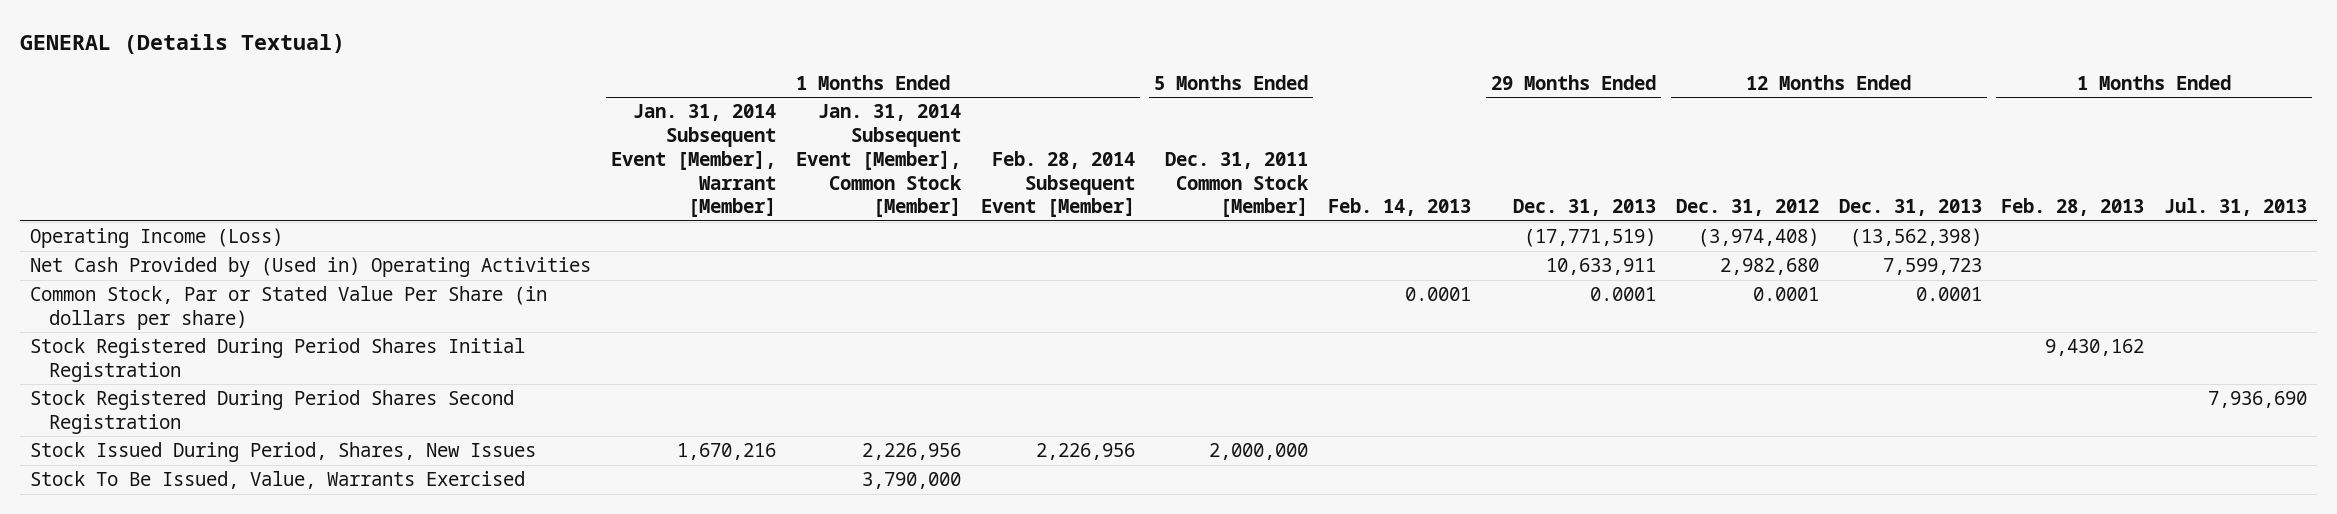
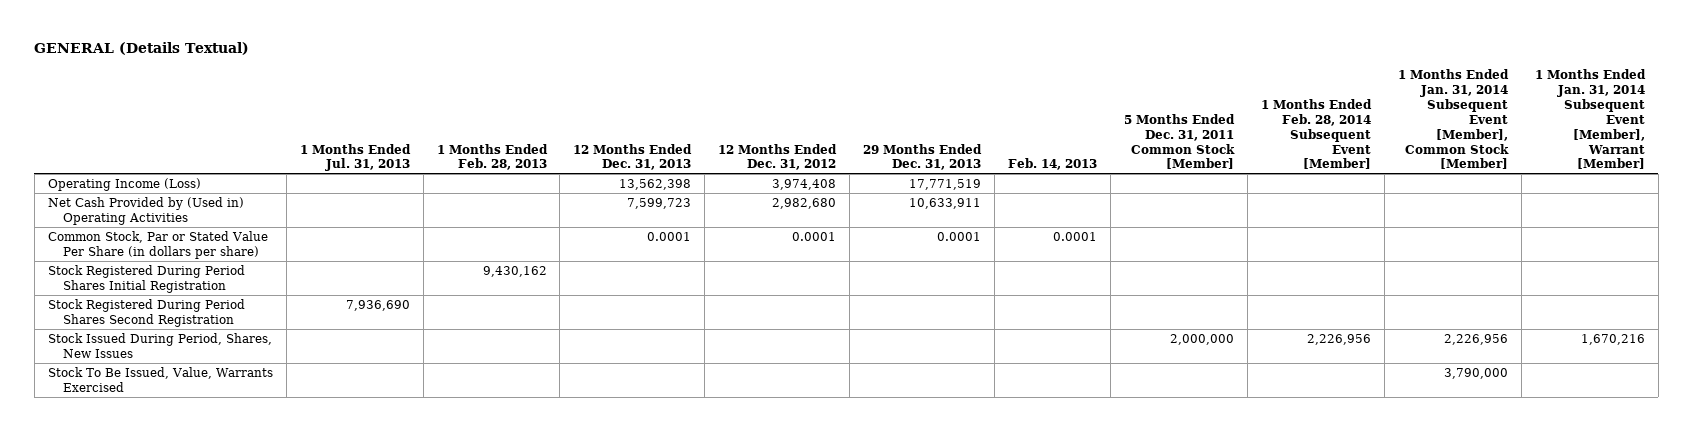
[1524,228,1657,248] (17,771,519) -> [909,178,982,190] 17,771,519
[1697,228,1819,248] (3,974,408) -> [772,178,837,190] 3,974,408
[1849,228,1982,248] (13,562,398) -> [619,178,692,190] 13,562,398

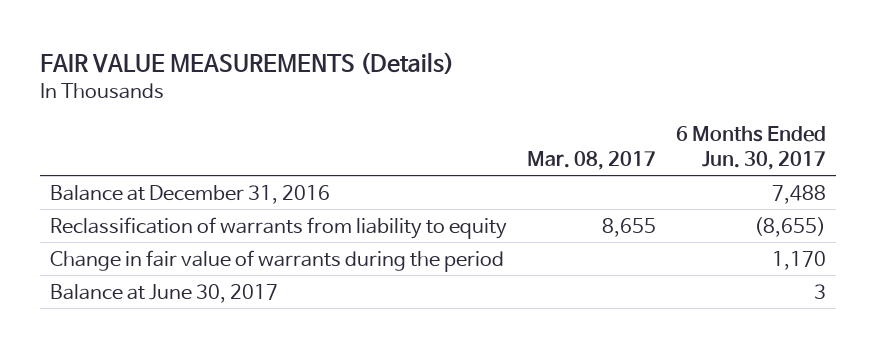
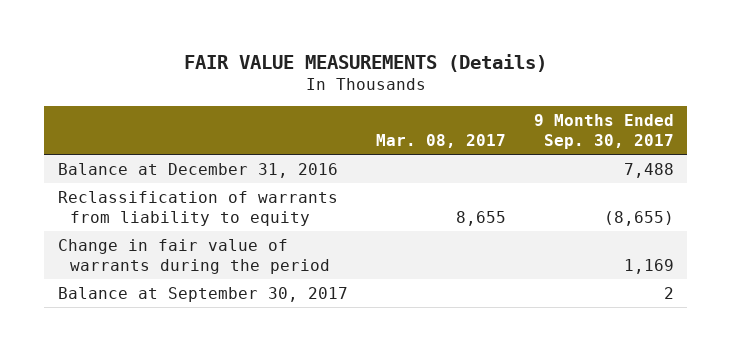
[675,126,826,170] 6 Months Ended Jun. 30, 2017 -> none
none -> [533,114,674,149] 9 Months Ended Sep. 30, 2017
[49,283,278,303] Balance at June 30, 2017 -> [58,287,349,303] Balance at September 30, 2017

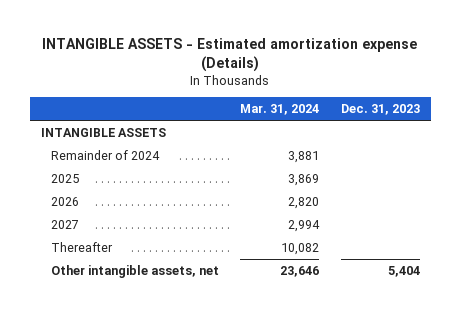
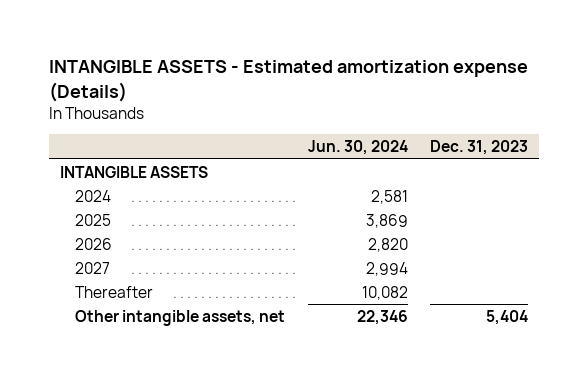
[240,104,320,116] Mar. 31, 2024 -> none
none -> [307,140,408,156] Jun. 30, 2024
[50,149,160,160] Remainder of 2024 -> [75,189,112,202] 2024

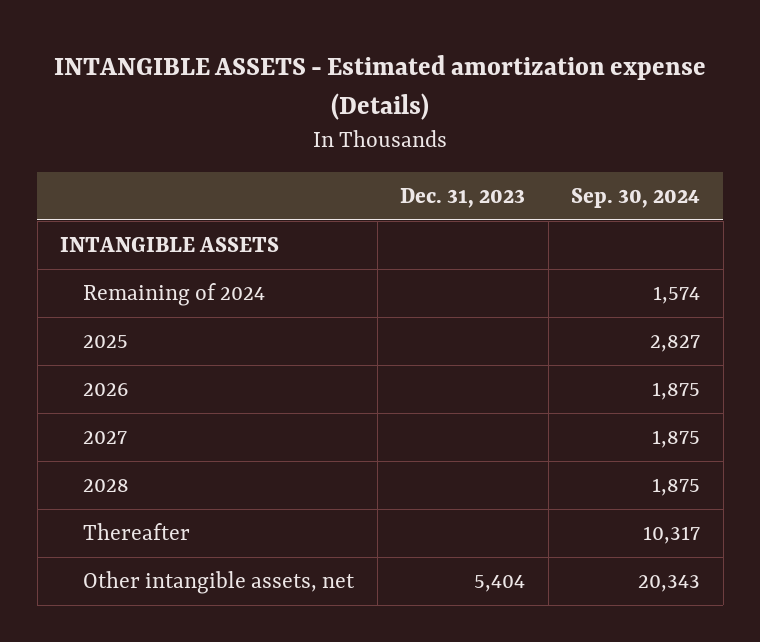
[307,140,408,156] Jun. 30, 2024 -> none
none -> [571,187,701,208] Sep. 30, 2024
[75,189,112,202] 2024 -> [83,282,266,306] Remaining of 2024
none -> [83,478,130,492] 2028

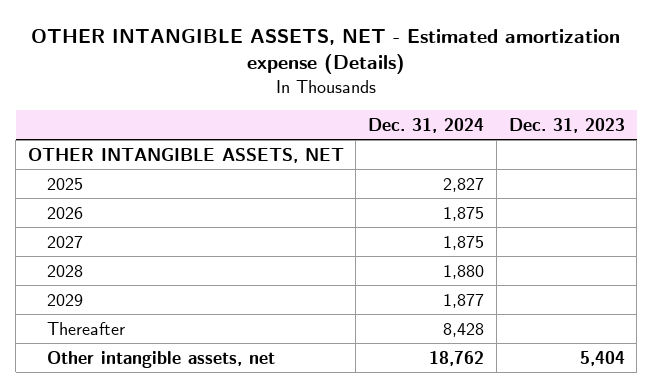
[54,55,707,120] INTANGIBLE ASSETS - Estimated amortization expense (Details) -> [31,28,621,75] OTHER INTANGIBLE ASSETS, NET - Estimated amortization expense (Details)
[571,187,701,208] Sep. 30, 2024 -> none
none -> [368,117,485,133] Dec. 31, 2024
[83,282,266,306] Remaining of 2024 -> none
[60,236,280,252] INTANGIBLE ASSETS -> [27,147,344,163] OTHER INTANGIBLE ASSETS, NET
none -> [46,293,83,306] 2029

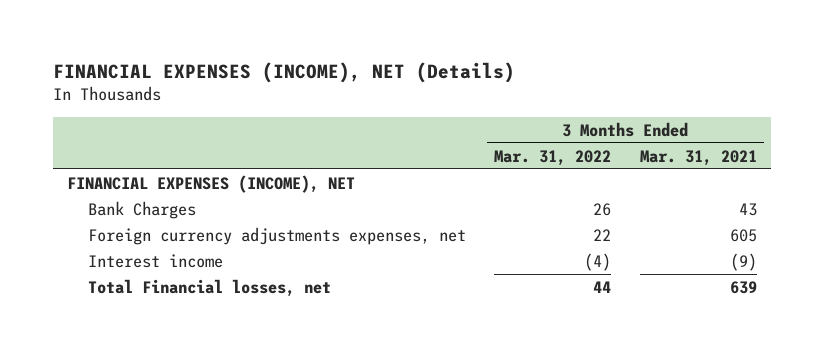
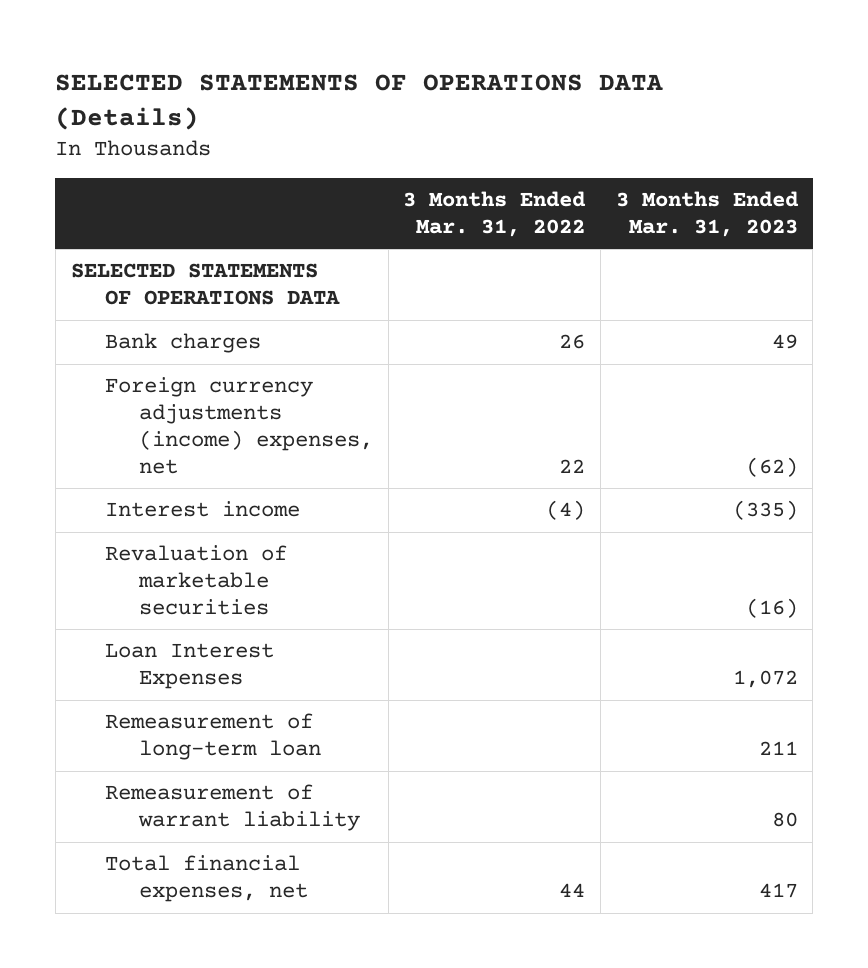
[53,62,516,84] FINANCIAL EXPENSES (INCOME), NET (Details) -> [55,74,664,130] SELECTED STATEMENTS OF OPERATIONS DATA (Details)
[639,149,757,166] Mar. 31, 2021 -> none
none -> [615,190,799,237] 3 Months Ended Mar. 31, 2023
[67,174,356,193] FINANCIAL EXPENSES (INCOME), NET -> [70,263,340,306] SELECTED STATEMENTS OF OPERATIONS DATA
[87,200,196,219] Bank Charges -> [104,333,261,354] Bank charges
[87,226,466,245] Foreign currency adjustments expenses, net -> [104,377,374,474] Foreign currency adjustments (income) expenses, net
none -> [104,545,287,616] Revaluation of marketable securities
none -> [104,643,274,690] Loan Interest Expenses
none -> [104,713,322,761] Remeasurement of long-term loan
none -> [104,784,361,832] Remeasurement of warrant liability
[87,278,331,297] Total Financial losses, net -> [104,855,309,903] Total financial expenses, net

